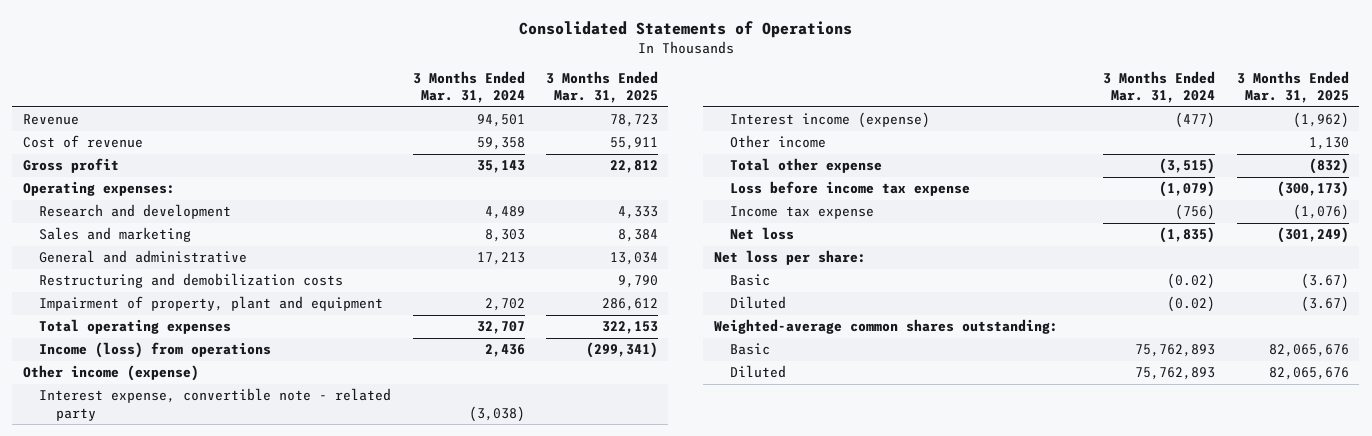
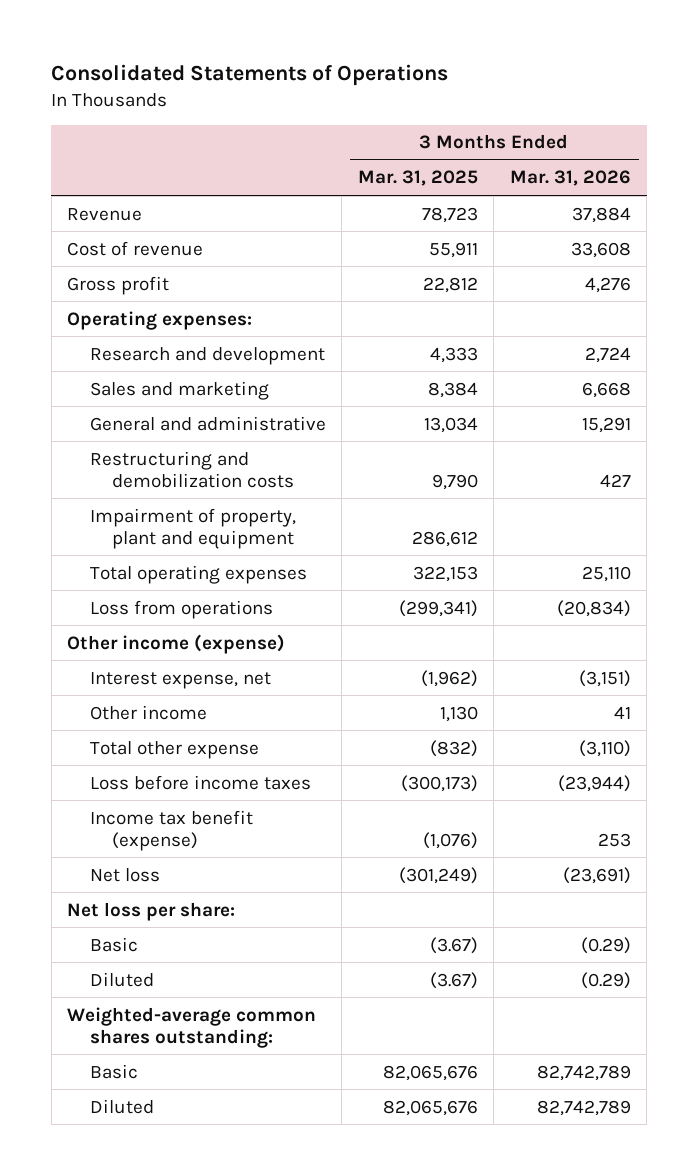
[412,70,525,104] 3 Months Ended Mar. 31, 2024 -> none
none -> [509,170,631,187] Mar. 31, 2026
[39,342,272,359] Income (loss) from operations -> [89,599,273,619] Loss from operations
[39,388,392,421] Interest expense, convertible note - related party -> none
[730,112,931,129] Interest income (expense) -> [89,671,271,689] Interest expense, net
[730,181,971,197] Loss before income tax expense -> [89,774,311,790] Loss before income taxes
[730,206,875,220] Income tax expense -> [89,809,253,851] Income tax benefit (expense)

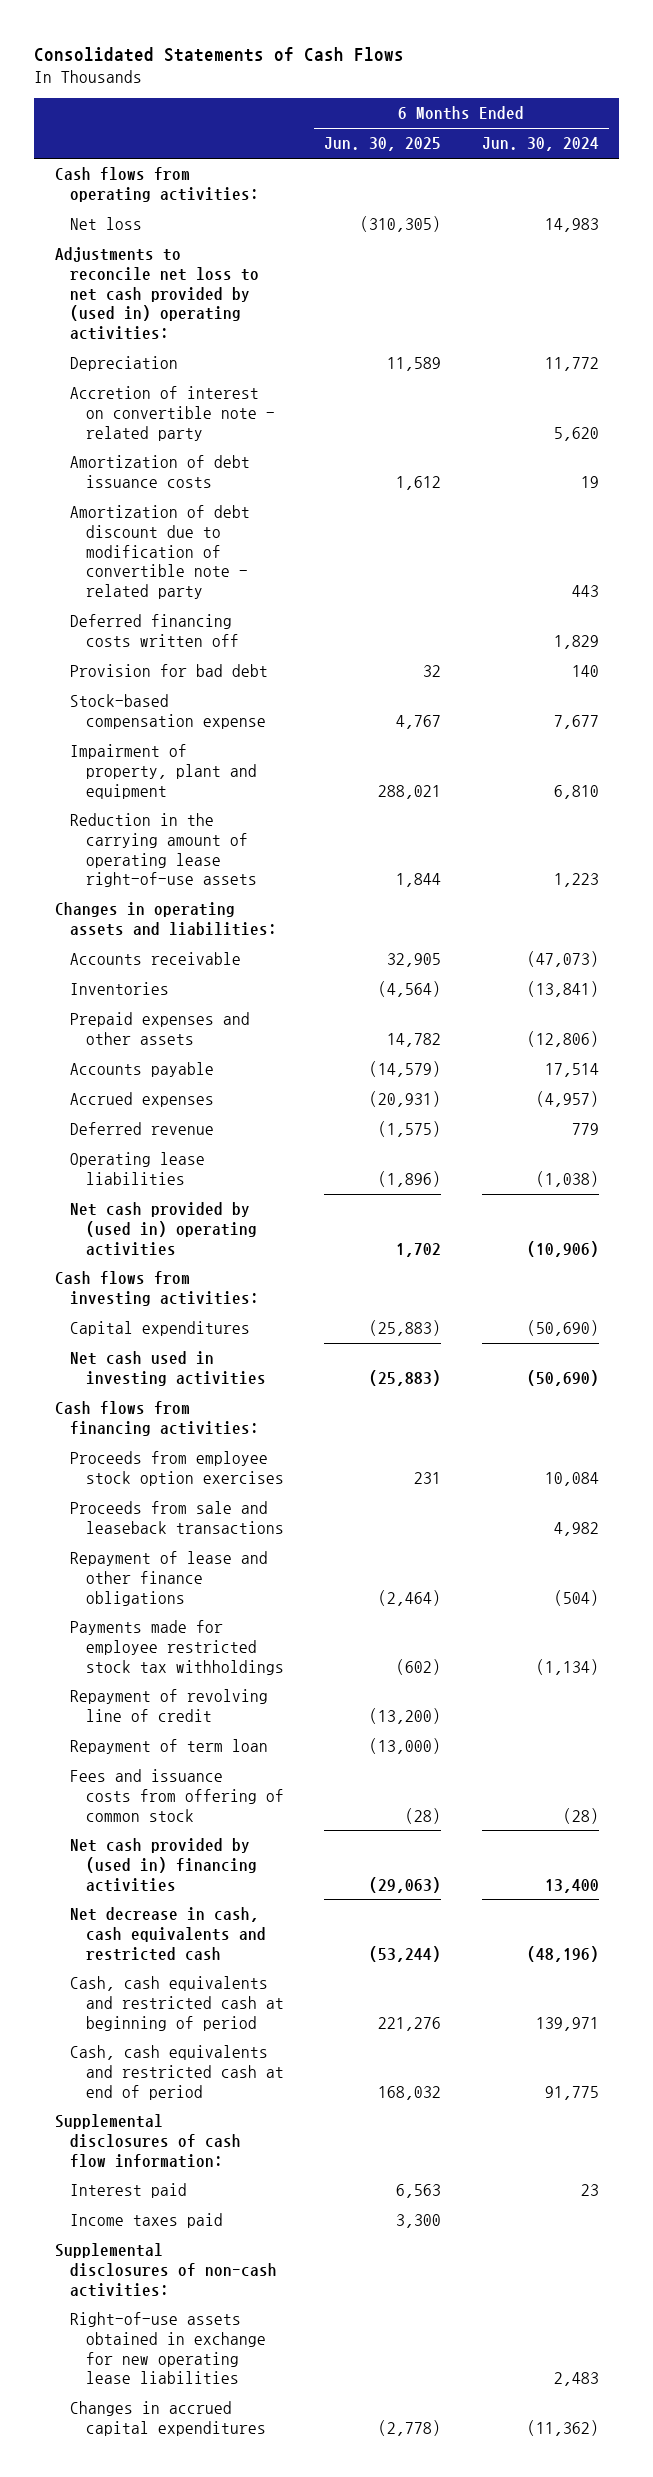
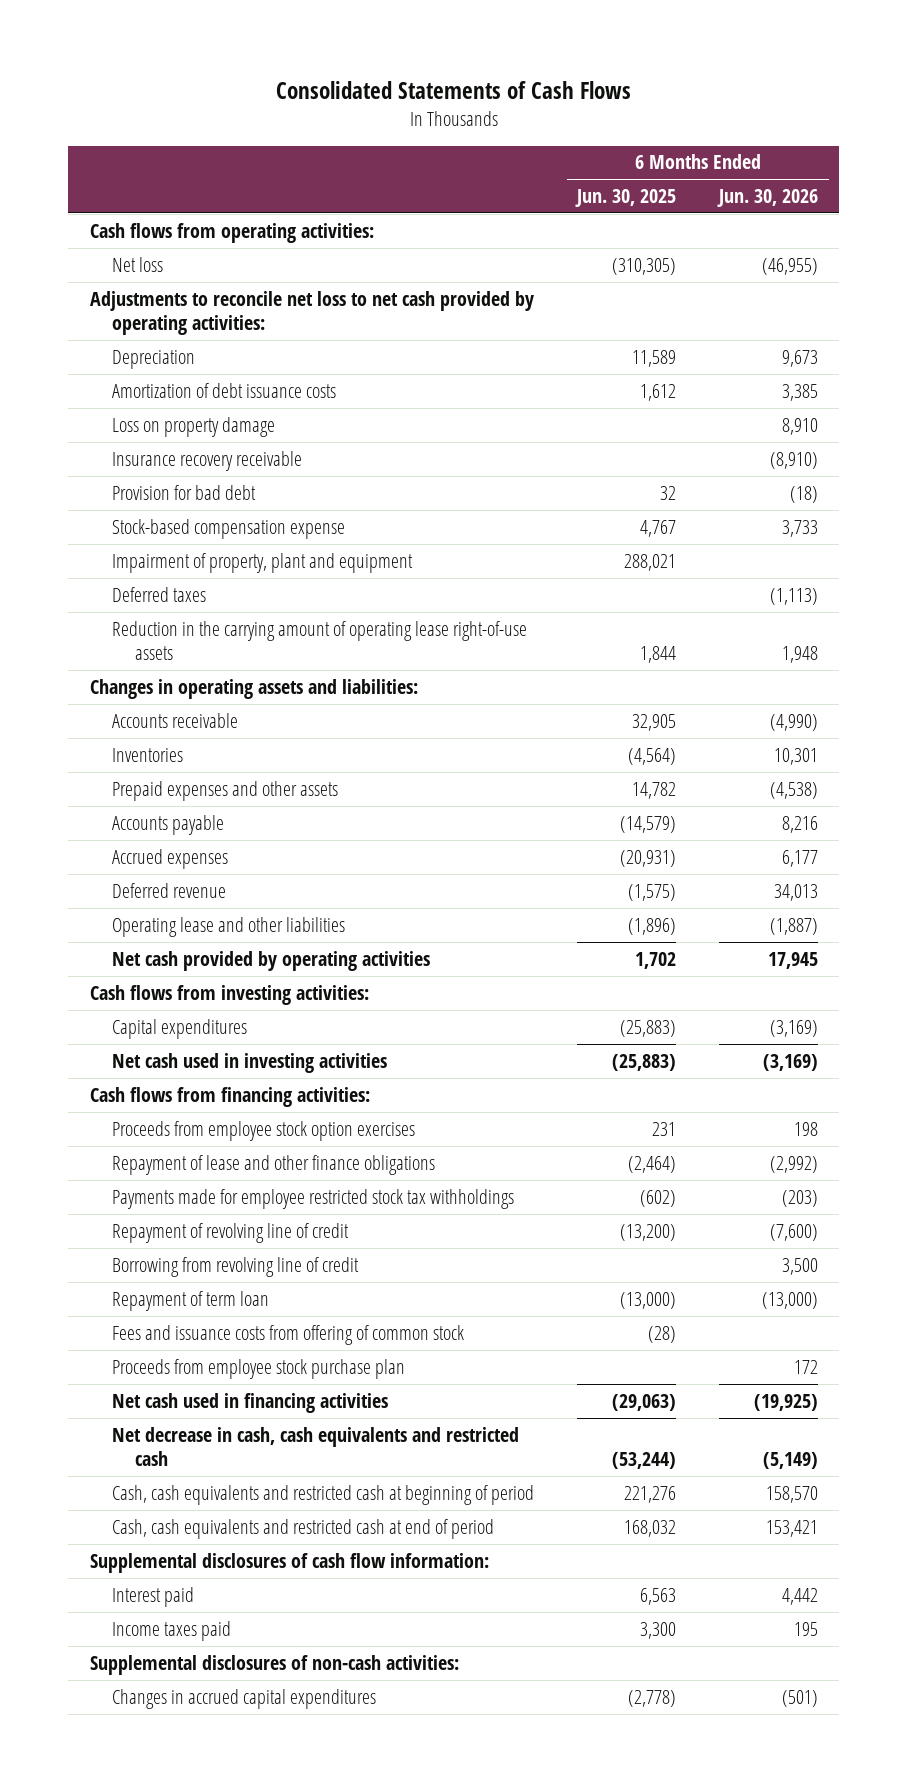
[481,137,599,152] Jun. 30, 2024 -> none
none -> [717,188,819,207] Jun. 30, 2026
[54,247,260,341] Adjustments to reconcile net loss to net cash provided by (used in) operating activities: -> [89,290,534,335] Adjustments to reconcile net loss to net cash provided by operating activities:
[70,386,275,441] Accretion of interest on convertible note - related party -> none
[70,505,251,600] Amortization of debt discount due to modification of convertible note - related party -> none
[70,614,239,647] Deferred financing costs written off -> none
none -> [112,416,276,437] Loss on property damage
none -> [112,450,303,471] Insurance recovery receivable
none -> [112,586,207,602] Deferred taxes
[70,1152,206,1185] Operating lease liabilities -> [112,916,346,937] Operating lease and other liabilities
[70,1202,257,1256] Net cash provided by (used in) operating activities -> [112,950,431,971] Net cash provided by operating activities
[70,1501,284,1534] Proceeds from sale and leaseback transactions -> none
none -> [112,1256,360,1277] Borrowing from revolving line of credit
none -> [112,1358,406,1379] Proceeds from employee stock purchase plan
[70,1838,257,1892] Net cash provided by (used in) financing activities -> [112,1392,389,1413] Net cash used in financing activities
[70,2312,266,2385] Right-of-use assets obtained in exchange for new operating lease liabilities -> none

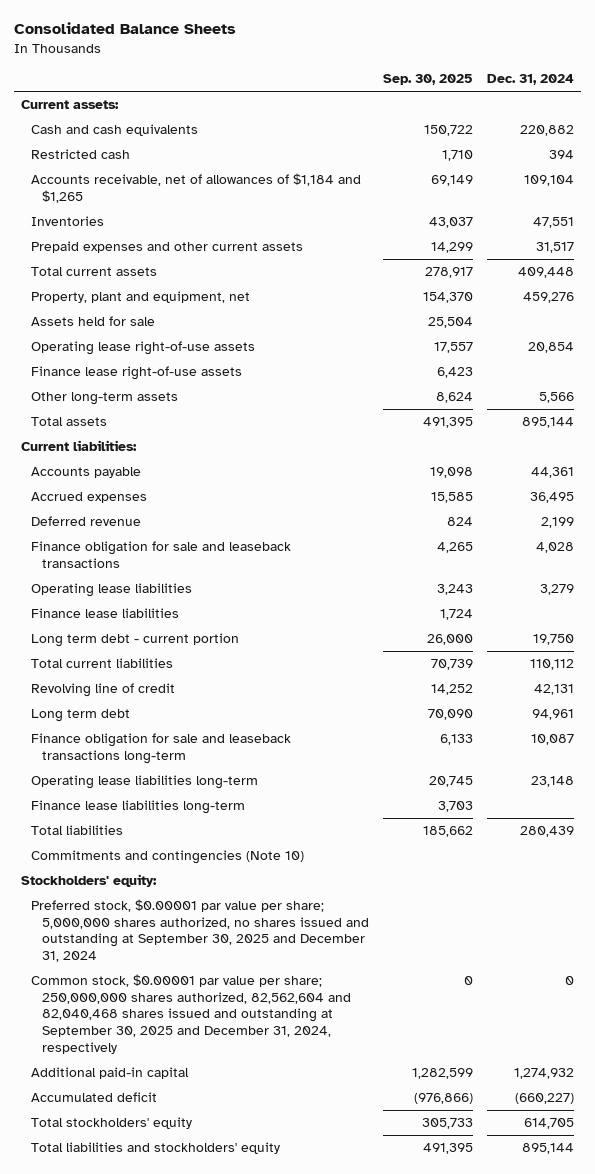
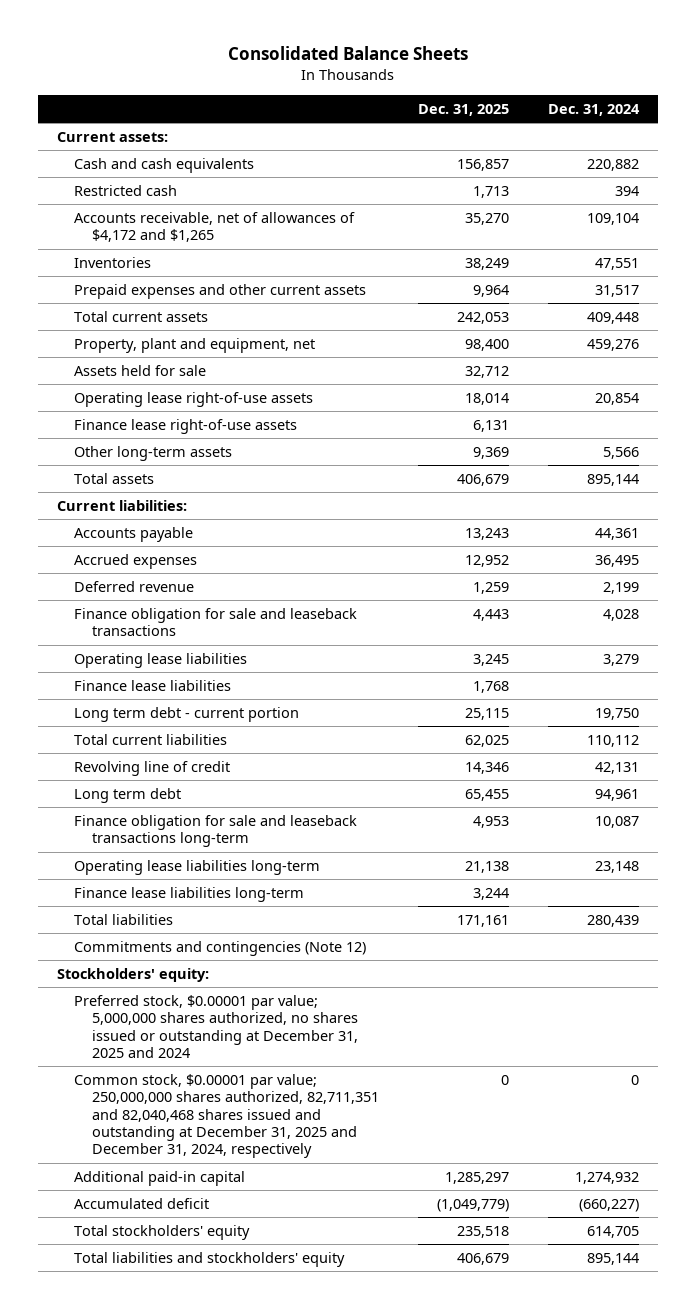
[382,74,473,86] Sep. 30, 2025 -> none
none -> [417,103,509,116] Dec. 31, 2025
[31,173,362,203] Accounts receivable, net of allowances of $1,184 and $1,265 -> [74,211,356,243] Accounts receivable, net of allowances of $4,172 and $1,265
[31,850,305,865] Commitments and contingencies (Note 10) -> [74,940,367,956] Commitments and contingencies (Note 12)
[31,899,369,962] Preferred stock, $0.00001 par value per share; 5,000,000 shares authorized, no shares issued and outstanding at September 30, 2025 and December 31, 2024 -> [74,994,358,1058] Preferred stock, $0.00001 par value; 5,000,000 shares authorized, no shares issued or outstanding at December 31, 2025 and 2024
[31,974,351,1054] Common stock, $0.00001 par value per share; 250,000,000 shares authorized, 82,562,604 and 82,040,468 shares issued and outstanding at September 30, 2025 and December 31, 2024, respectively -> [74,1073,379,1159] Common stock, $0.00001 par value; 250,000,000 shares authorized, 82,711,351 and 82,040,468 shares issued and outstanding at December 31, 2025 and December 31, 2024, respectively

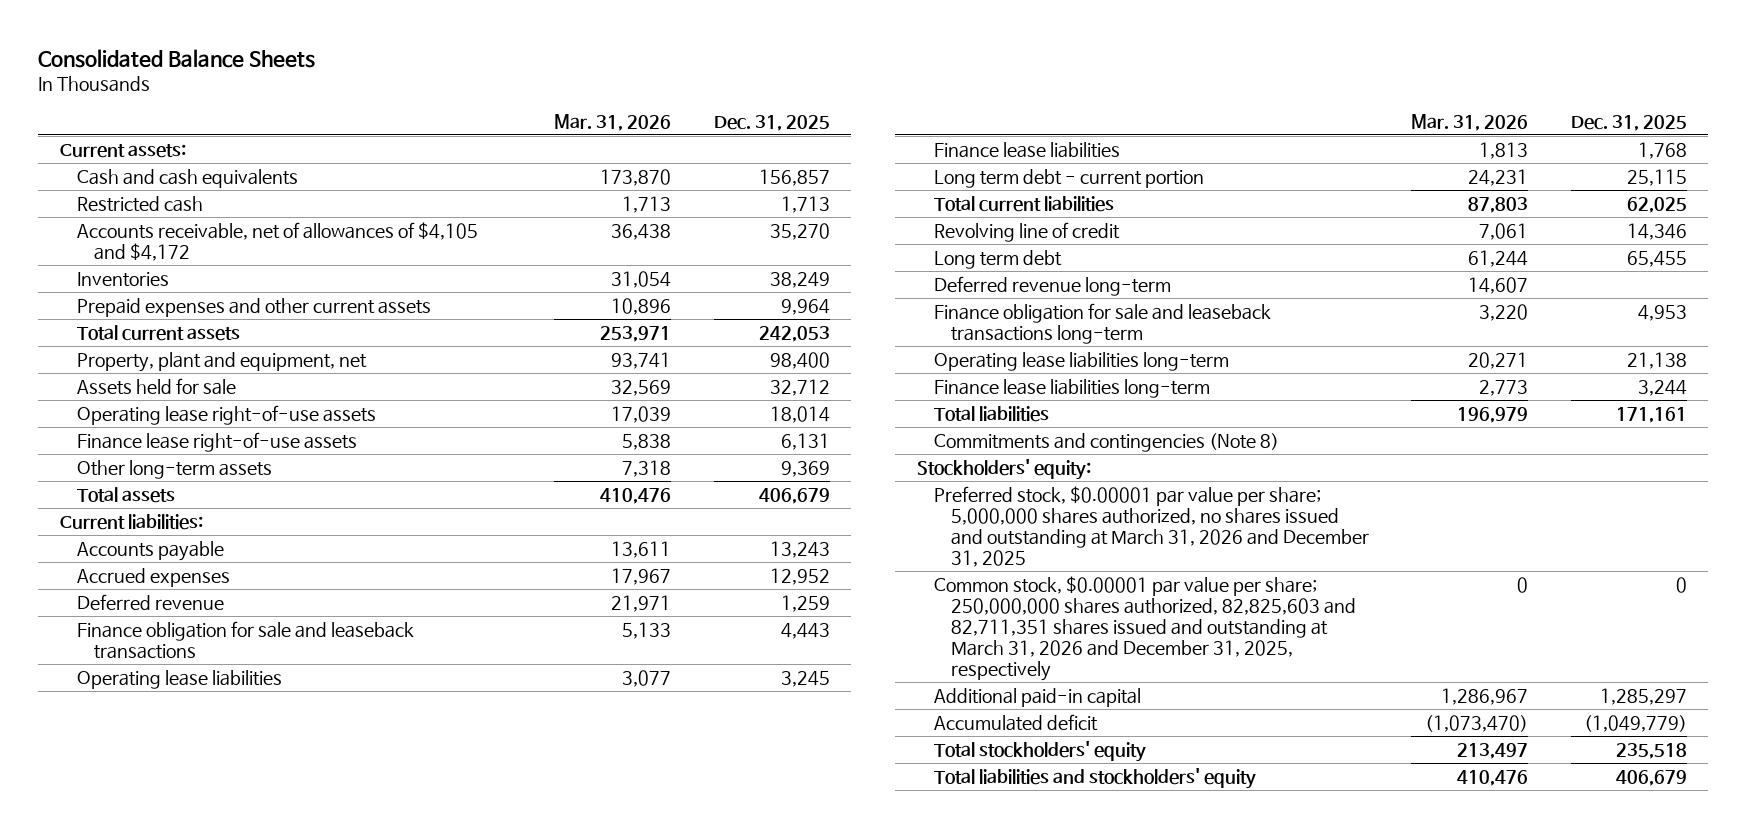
[547,103,640,116] Dec. 31, 2024 -> none
none -> [554,113,672,131] Mar. 31, 2026
[74,211,356,243] Accounts receivable, net of allowances of $4,172 and $1,265 -> [76,221,478,262] Accounts receivable, net of allowances of $4,105 and $4,172
none -> [933,275,1171,296] Deferred revenue long-term
[74,940,367,956] Commitments and contingencies (Note 12) -> [933,432,1279,452] Commitments and contingencies (Note 8)
[74,994,358,1058] Preferred stock, $0.00001 par value; 5,000,000 shares authorized, no shares issued or outstanding at December 31, 2025 and 2024 -> [933,485,1369,568] Preferred stock, $0.00001 par value per share; 5,000,000 shares authorized, no shares issued and outstanding at March 31, 2026 and December 31, 2025
[74,1073,379,1159] Common stock, $0.00001 par value; 250,000,000 shares authorized, 82,711,351 and 82,040,468 shares issued and outstanding at December 31, 2025 and December 31, 2024, respectively -> [933,575,1356,682] Common stock, $0.00001 par value per share; 250,000,000 shares authorized, 82,825,603 and 82,711,351 shares issued and outstanding at March 31, 2026 and December 31, 2025, respectively

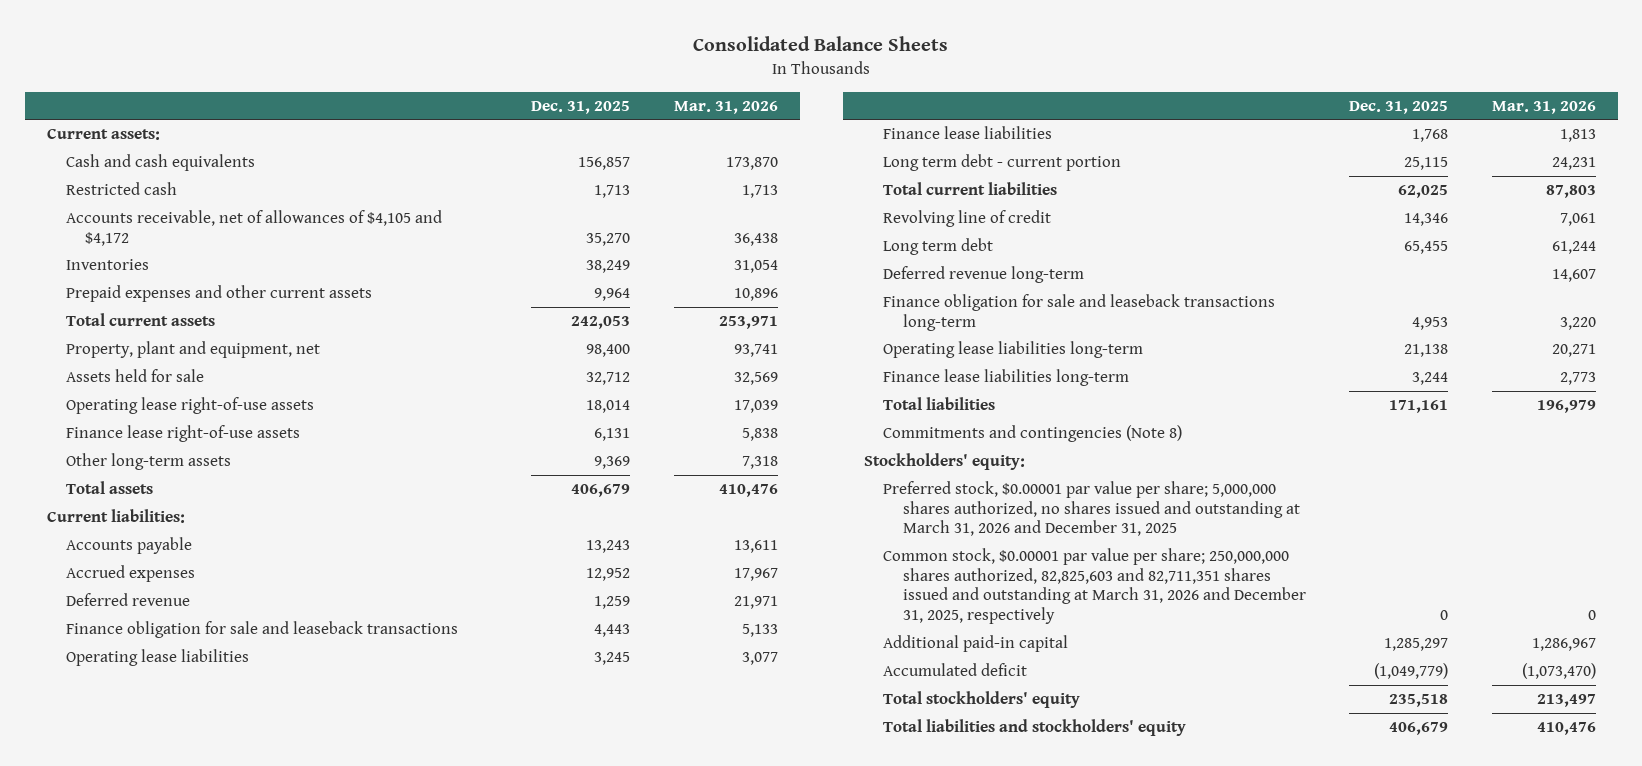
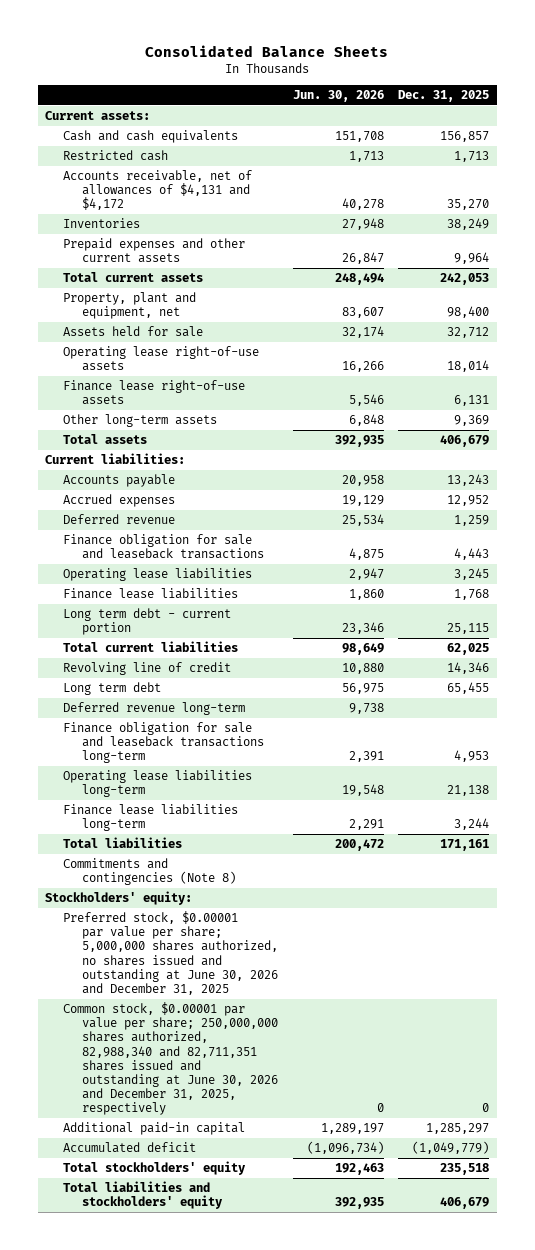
[674,100,779,114] Mar. 31, 2026 -> none
none -> [292,90,384,103] Jun. 30, 2026
[65,210,442,246] Accounts receivable, net of allowances of $4,105 and $4,172 -> [63,170,253,211] Accounts receivable, net of allowances of $4,131 and $4,172
[883,481,1300,537] Preferred stock, $0.00001 par value per share; 5,000,000 shares authorized, no shares issued and outstanding at March 31, 2026 and December 31, 2025 -> [63,911,278,995] Preferred stock, $0.00001 par value per share; 5,000,000 shares authorized, no shares issued and outstanding at June 30, 2026 and December 31, 2025
[883,548,1306,625] Common stock, $0.00001 par value per share; 250,000,000 shares authorized, 82,825,603 and 82,711,351 shares issued and outstanding at March 31, 2026 and December 31, 2025, respectively -> [63,1002,278,1116] Common stock, $0.00001 par value per share; 250,000,000 shares authorized, 82,988,340 and 82,711,351 shares issued and outstanding at June 30, 2026 and December 31, 2025, respectively

